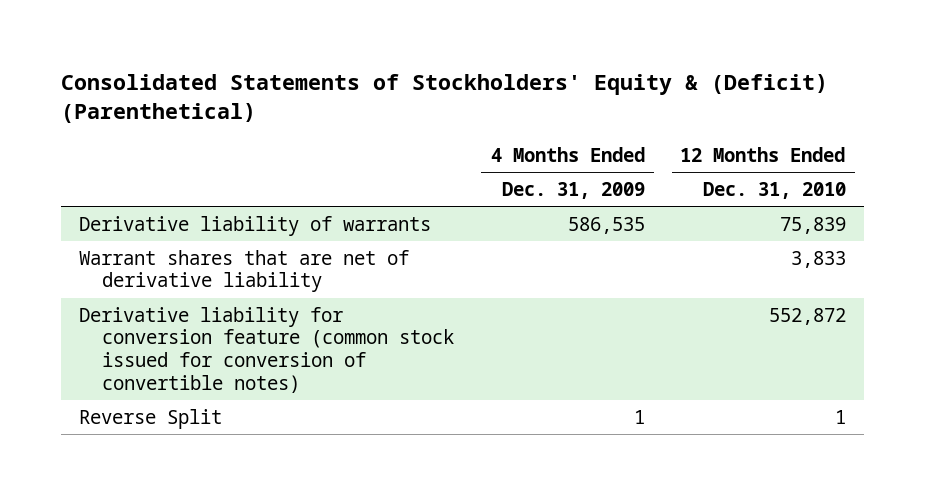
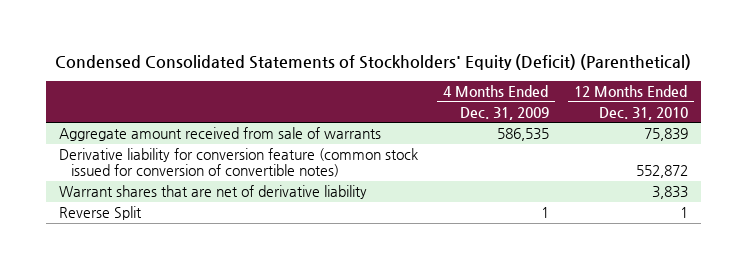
[61,74,829,124] Consolidated Statements of Stockholders' Equity & (Deficit) (Parenthetical) -> [55,54,692,71] Condensed Consolidated Statements of Stockholders' Equity (Deficit) (Parenthetical)
[79,215,432,236] Derivative liability of warrants -> [58,127,381,142] Aggregate amount received from sale of warrants
[79,249,410,293] Warrant shares that are net of derivative liability -> [58,185,367,200] Warrant shares that are net of derivative liability

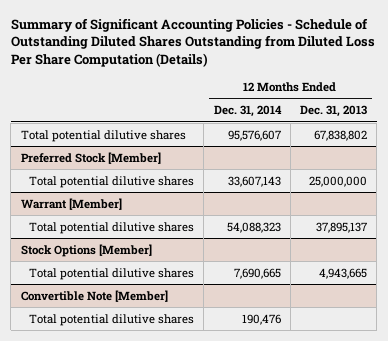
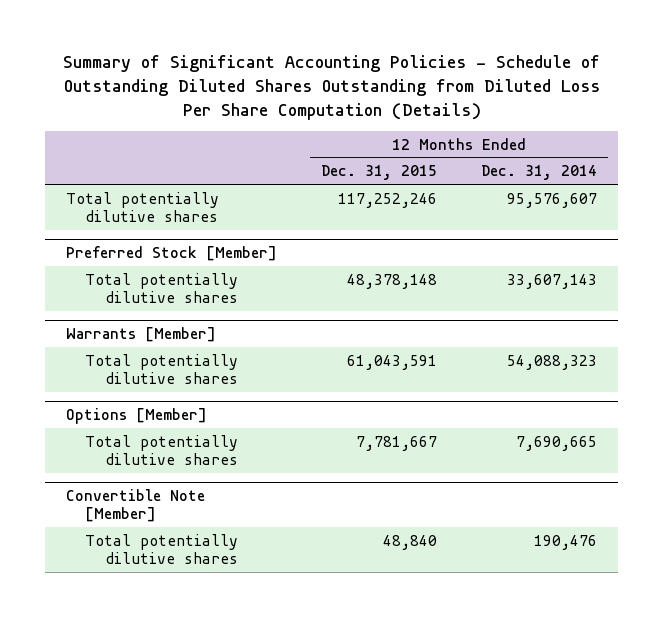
[300,105,368,118] Dec. 31, 2013 -> none
none -> [321,165,438,181] Dec. 31, 2015
[20,129,186,142] Total potential dilutive shares -> [66,191,220,222] Total potentially dilutive shares
[29,175,195,188] Total potential dilutive shares -> [85,272,239,303] Total potentially dilutive shares
[20,197,122,210] Warrant [Member] -> [66,326,217,342] Warrants [Member]
[29,221,195,234] Total potential dilutive shares -> [85,353,239,384] Total potentially dilutive shares
[20,243,152,257] Stock Options [Member] -> [66,407,208,424] Options [Member]
[29,267,195,280] Total potential dilutive shares -> [85,434,239,465] Total potentially dilutive shares
[29,313,195,326] Total potential dilutive shares -> [85,533,239,564] Total potentially dilutive shares

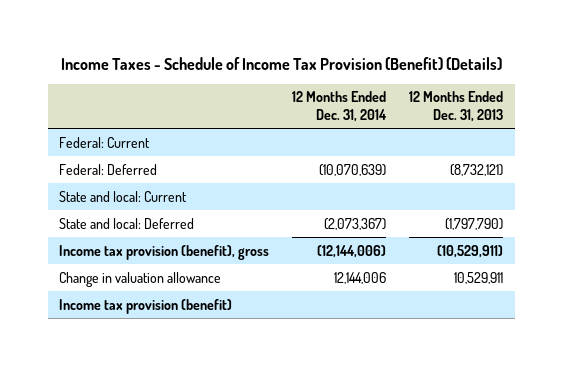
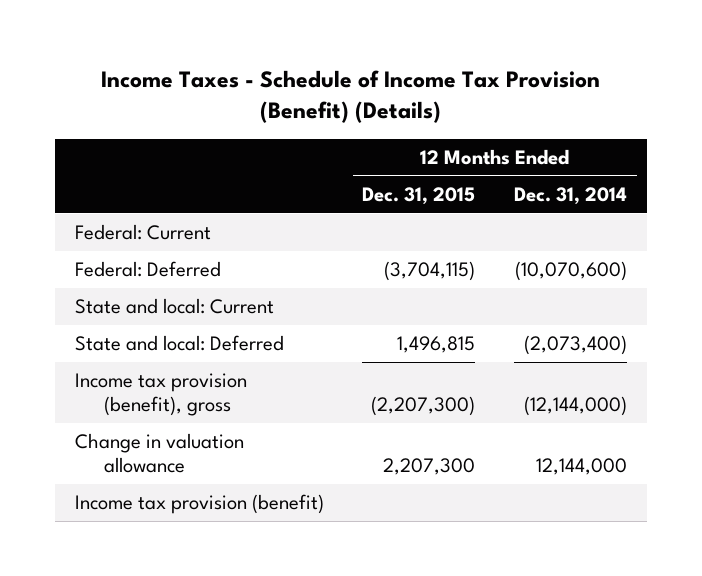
[409,91,504,122] 12 Months Ended Dec. 31, 2013 -> none
none -> [362,186,476,205] Dec. 31, 2015
[319,163,387,176] (10,070,639) -> [515,261,628,282] (10,070,600)
[324,217,387,230] (2,073,367) -> [524,335,628,356] (2,073,400)
[317,244,387,258] (12,144,006) -> [524,396,628,417] (12,144,000)
[334,271,387,284] 12,144,006 -> [536,458,628,476] 12,144,000

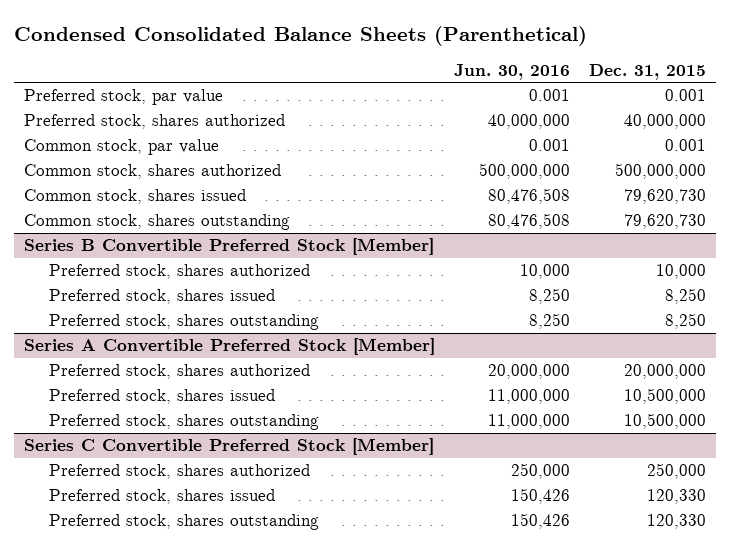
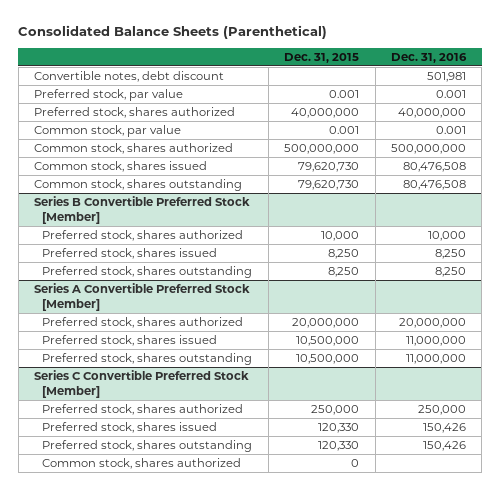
[14,25,588,46] Condensed Consolidated Balance Sheets (Parenthetical) -> [18,25,328,40] Consolidated Balance Sheets (Parenthetical)
[454,63,571,80] Jun. 30, 2016 -> none
none -> [390,52,467,63] Dec. 31, 2016
none -> [34,70,225,82] Convertible notes, debt discount
none -> [42,457,242,469] Common stock, shares authorized

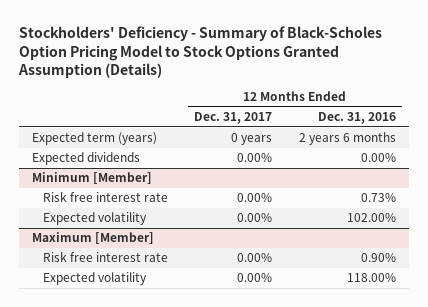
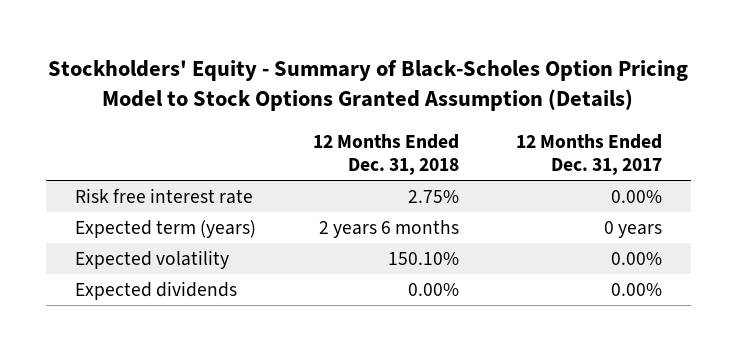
[18,25,383,79] Stockholders' Deficiency - Summary of Black-Scholes Option Pricing Model to Stock Options Granted Assumption (Details) -> [48,60,689,112] Stockholders' Equity - Summary of Black-Scholes Option Pricing Model to Stock Options Granted Assumption (Details)
[317,112,396,125] Dec. 31, 2016 -> none
none -> [312,133,459,176] 12 Months Ended Dec. 31, 2018
[32,172,153,185] Minimum [Member] -> none
[43,212,148,226] Expected volatility -> none
[32,232,155,245] Maximum [Member] -> none
[43,251,169,263] Risk free interest rate -> none
[32,132,158,146] Expected term (years) -> [74,219,256,238] Expected term (years)
[32,152,141,166] Expected dividends -> [74,280,237,300] Expected dividends

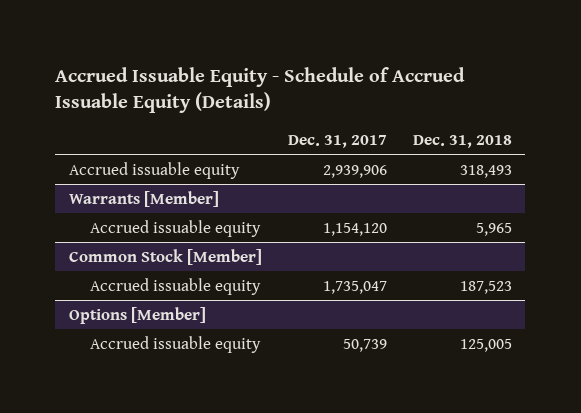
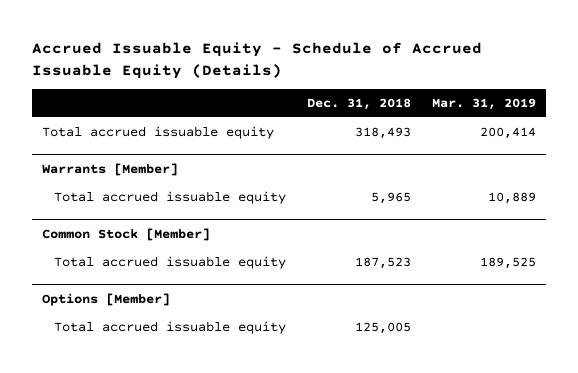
[287,134,387,148] Dec. 31, 2017 -> none
none -> [431,97,536,110] Mar. 31, 2019
[68,161,240,179] Accrued issuable equity -> [41,126,274,140] Total accrued issuable equity
[90,219,262,237] Accrued issuable equity -> [53,191,286,205] Total accrued issuable equity
[90,277,262,295] Accrued issuable equity -> [53,256,286,270] Total accrued issuable equity
[90,335,262,353] Accrued issuable equity -> [53,321,286,335] Total accrued issuable equity

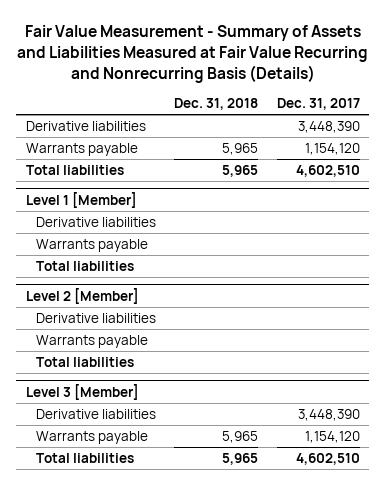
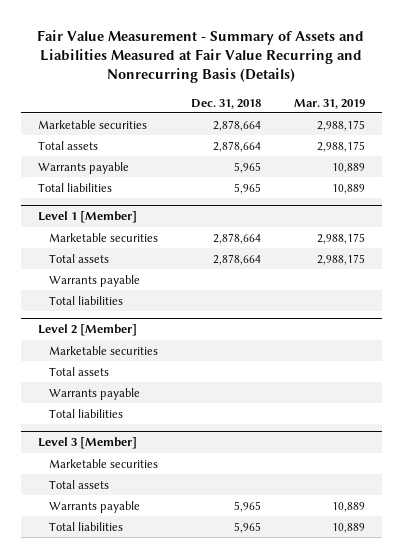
[277,98,361,111] Dec. 31, 2017 -> none
none -> [294,98,366,109] Mar. 31, 2019
[25,120,146,131] Derivative liabilities -> none
none -> [37,119,147,129] Marketable securities
none -> [37,140,98,150] Total assets
[35,216,156,227] Derivative liabilities -> none
none -> [49,232,159,242] Marketable securities
none -> [49,253,110,263] Total assets
[35,312,156,323] Derivative liabilities -> none
none -> [49,345,159,355] Marketable securities
none -> [49,366,110,376] Total assets
[35,408,156,419] Derivative liabilities -> none
none -> [49,458,159,468] Marketable securities
none -> [49,479,110,489] Total assets

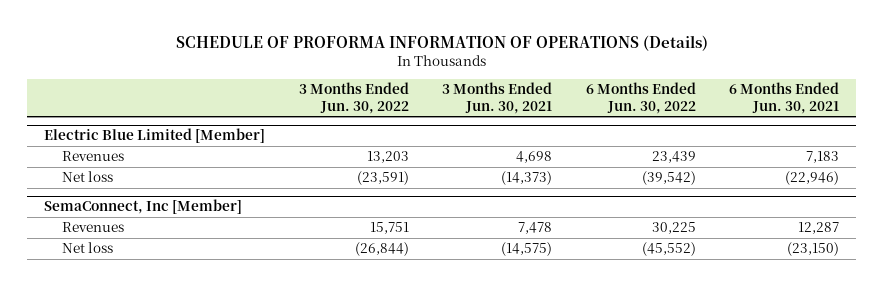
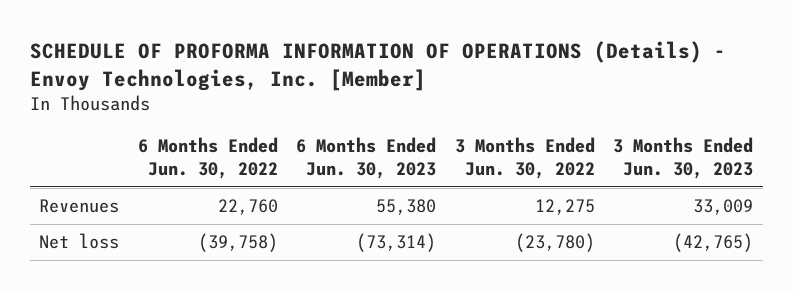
[175,34,708,51] SCHEDULE OF PROFORMA INFORMATION OF OPERATIONS (Details) -> [30,40,727,91] SCHEDULE OF PROFORMA INFORMATION OF OPERATIONS (Details) - Envoy Technologies, Inc. [Member]
[442,82,553,114] 3 Months Ended Jun. 30, 2021 -> none
[729,82,840,114] 6 Months Ended Jun. 30, 2021 -> none
none -> [296,137,437,180] 6 Months Ended Jun. 30, 2023
none -> [613,137,754,180] 3 Months Ended Jun. 30, 2023
[44,128,266,144] Electric Blue Limited [Member] -> none
[44,199,243,215] SemaConnect, Inc [Member] -> none
[62,222,125,233] Revenues -> none
[62,242,114,254] Net loss -> none
[366,151,409,164] 13,203 -> [534,199,595,216] 12,275
[651,151,696,164] 23,439 -> [217,199,278,216] 22,760
[356,171,409,186] (23,591) -> [514,233,595,253] (23,780)
[641,171,696,186] (39,542) -> [197,233,278,253] (39,758)

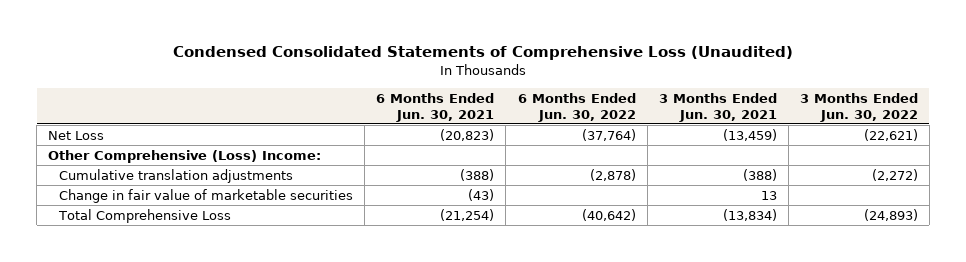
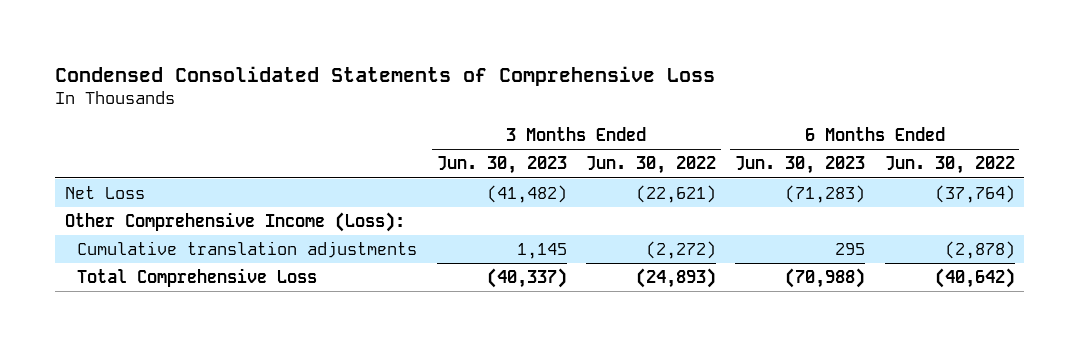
[172,46,793,61] Condensed Consolidated Statements of Comprehensive Loss (Unaudited) -> [55,65,716,86] Condensed Consolidated Statements of Comprehensive Loss
[376,93,495,122] 6 Months Ended Jun. 30, 2021 -> none
[658,93,777,122] 3 Months Ended Jun. 30, 2021 -> none
none -> [436,156,567,175] Jun. 30, 2023
none -> [735,156,866,175] Jun. 30, 2023
[48,149,322,163] Other Comprehensive (Loss) Income: -> [65,212,406,233] Other Comprehensive Income (Loss):
[59,188,354,203] Change in fair value of marketable securities -> none

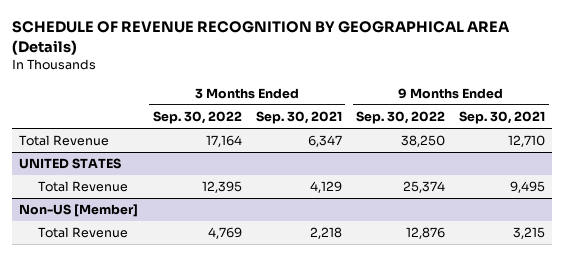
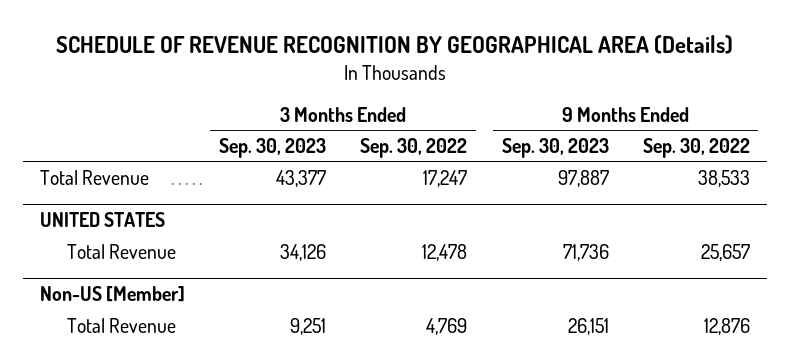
[255,111,342,125] Sep. 30, 2021 -> none
[459,111,546,125] Sep. 30, 2021 -> none
none -> [219,137,327,158] Sep. 30, 2023
none -> [501,137,609,158] Sep. 30, 2023
[205,135,242,148] 17,164 -> [423,169,468,187] 17,247
[401,135,446,148] 38,250 -> [697,169,750,187] 38,533
[201,181,242,194] 12,395 -> [422,243,468,261] 12,478
[403,181,446,194] 25,374 -> [700,243,750,261] 25,657

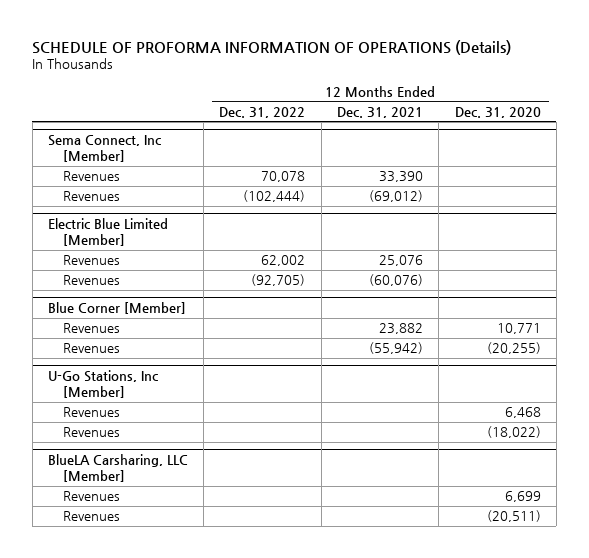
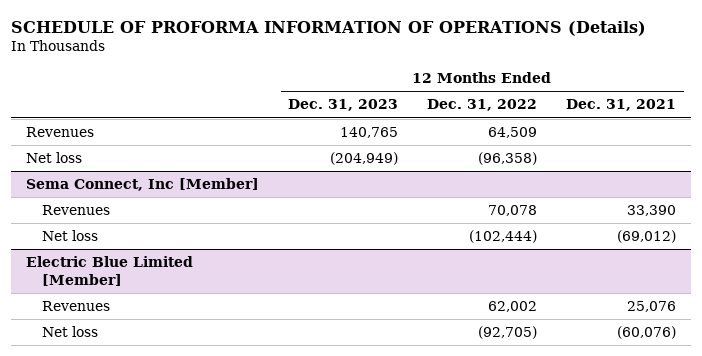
[454,106,541,118] Dec. 31, 2020 -> none
none -> [288,99,399,112] Dec. 31, 2023
none -> [26,127,95,138] Revenues
none -> [26,152,83,164] Net loss
[62,191,120,202] Revenues -> [41,230,98,242] Net loss
[47,302,186,315] Blue Corner [Member] -> none
[62,323,120,334] Revenues -> none
[62,343,120,354] Revenues -> none
[47,370,158,398] U-Go Stations, Inc [Member] -> none
[62,407,120,418] Revenues -> none
[62,427,120,438] Revenues -> none
[47,454,188,482] BlueLA Carsharing, LLC [Member] -> none
[62,491,120,502] Revenues -> none
[62,511,120,522] Revenues -> none
[62,275,120,286] Revenues -> [41,326,98,338] Net loss

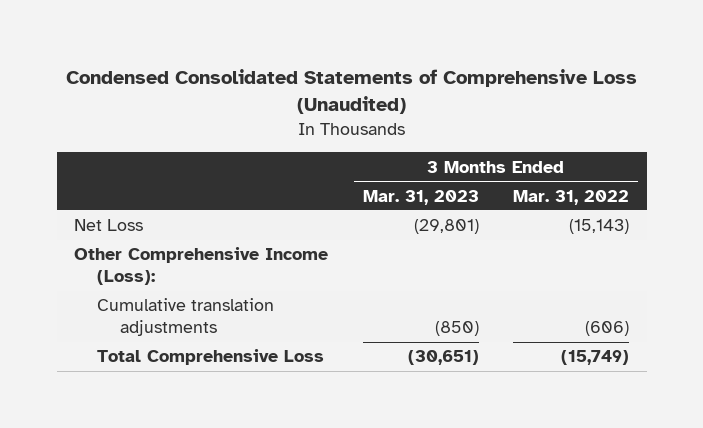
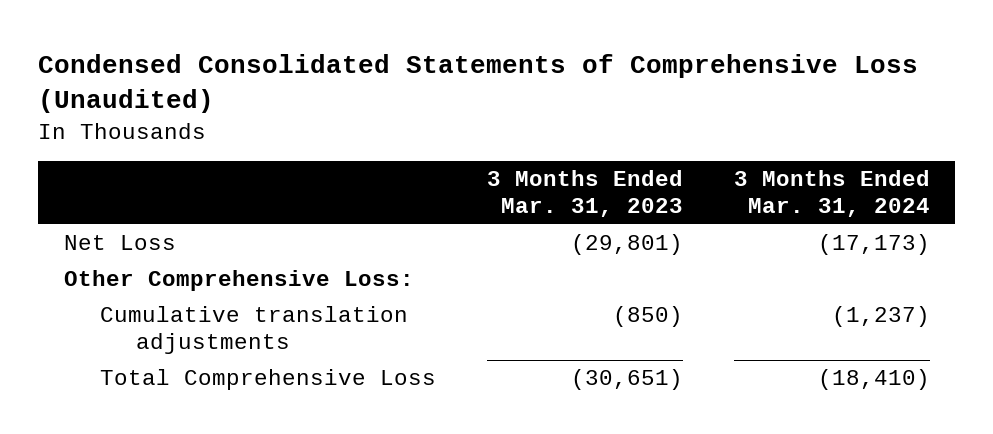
[513,189,630,205] Mar. 31, 2022 -> none
none -> [733,170,930,218] 3 Months Ended Mar. 31, 2024
[74,247,329,286] Other Comprehensive Income (Loss): -> [63,270,414,292] Other Comprehensive Loss:

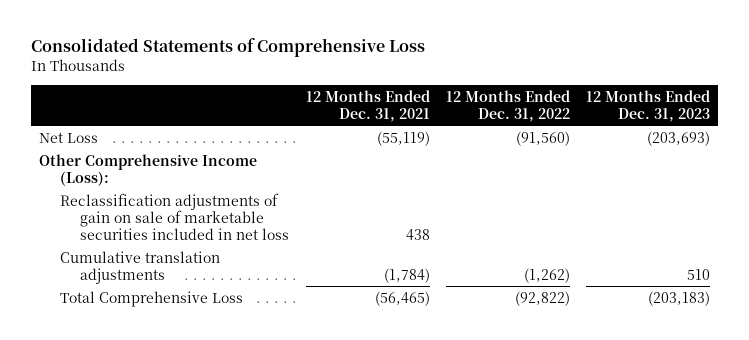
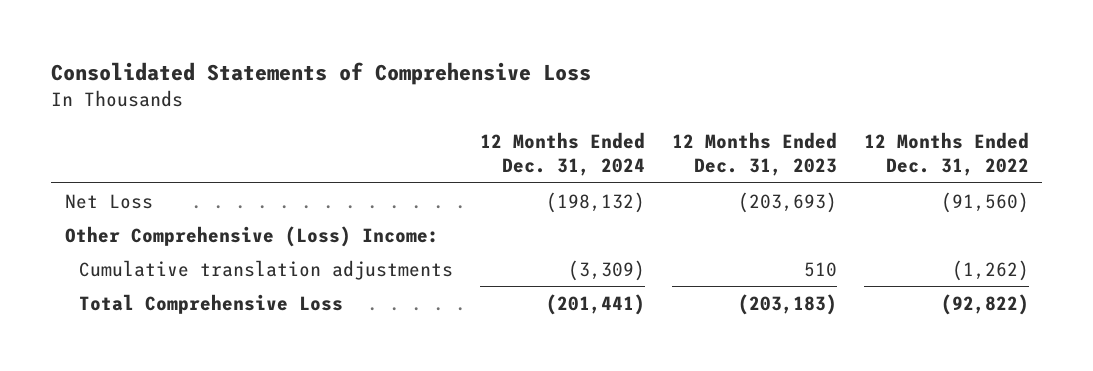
[305,89,430,122] 12 Months Ended Dec. 31, 2021 -> none
none -> [479,132,645,177] 12 Months Ended Dec. 31, 2024
[59,192,290,240] Reclassification adjustments of gain on sale of marketable securities included in net loss -> none
[38,153,257,186] Other Comprehensive Income (Loss): -> [64,225,439,247] Other Comprehensive (Loss) Income:

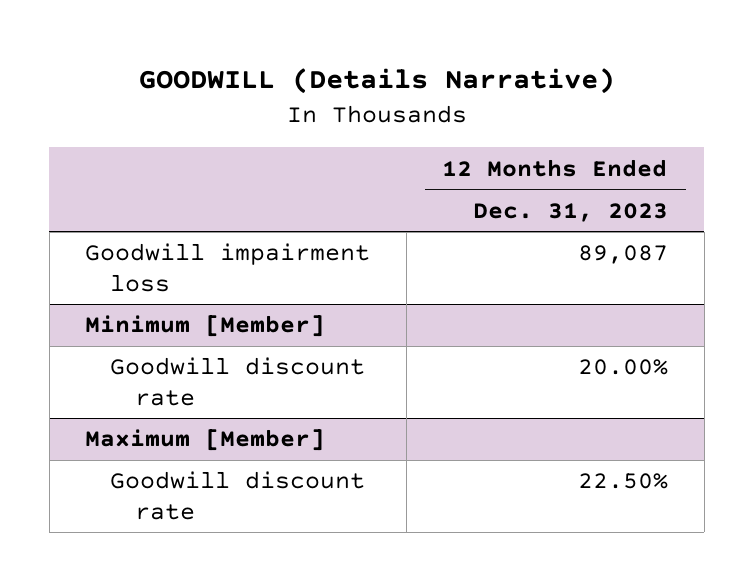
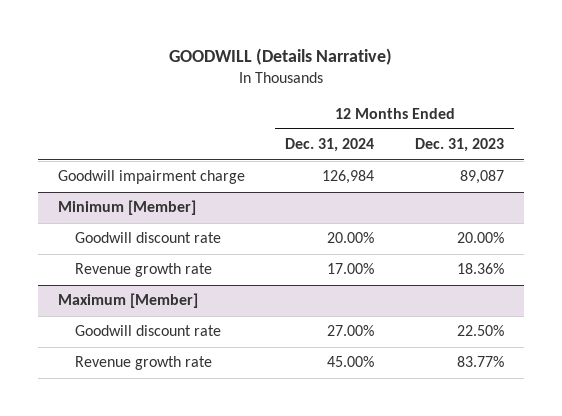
none -> [285,138,375,153] Dec. 31, 2024
[85,243,371,292] Goodwill impairment loss -> [57,170,245,185] Goodwill impairment charge
none -> [75,263,213,278] Revenue growth rate
none -> [75,356,213,371] Revenue growth rate

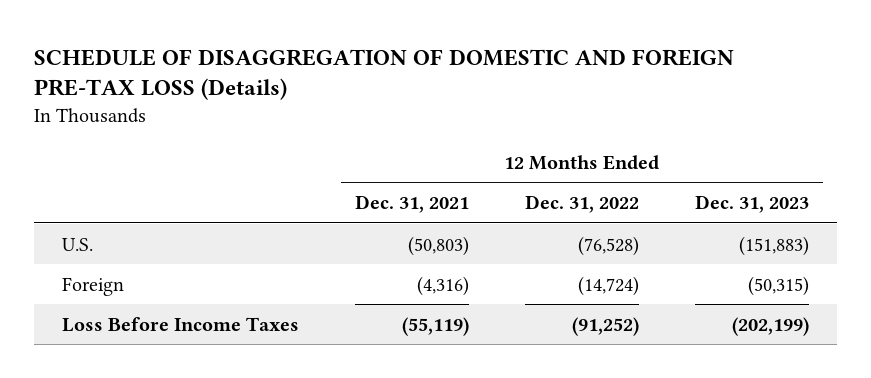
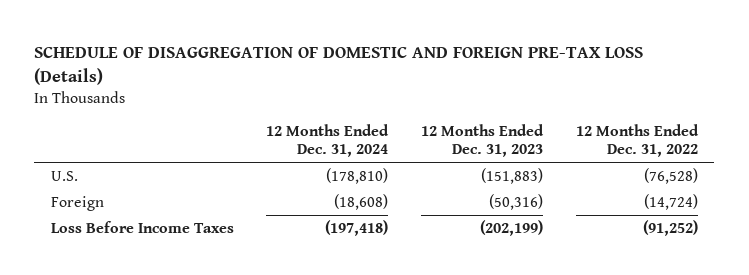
[355,195,470,214] Dec. 31, 2021 -> none
none -> [266,124,390,158] 12 Months Ended Dec. 31, 2024
[748,275,810,296] (50,315) -> [489,193,544,210] (50,316)

